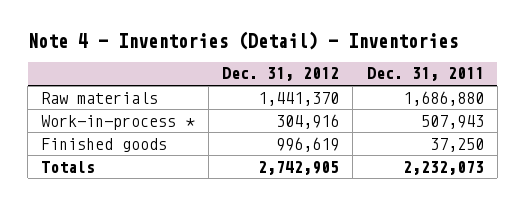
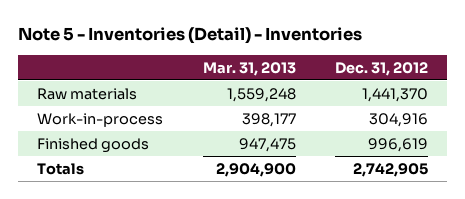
[27,31,458,51] Note 4 - Inventories (Detail) - Inventories -> [17,27,362,45] Note 5 - Inventories (Detail) - Inventories
[366,67,484,82] Dec. 31, 2011 -> none
none -> [202,61,296,76] Mar. 31, 2013
[41,114,196,130] Work-in-process * -> [37,112,164,127] Work-in-process

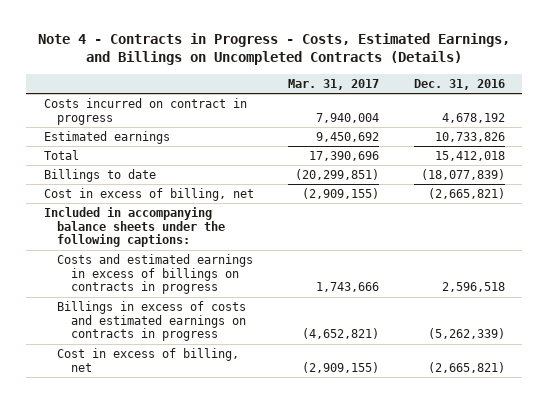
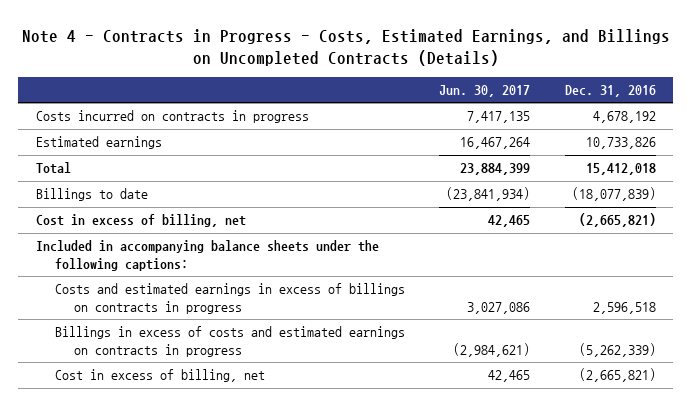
[288,78,380,90] Mar. 31, 2017 -> none
none -> [439,85,531,98] Jun. 30, 2017
[43,97,247,125] Costs incurred on contract in progress -> [35,110,309,124] Costs incurred on contracts in progress

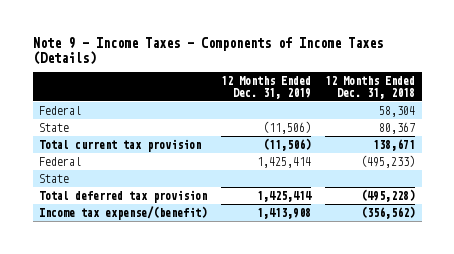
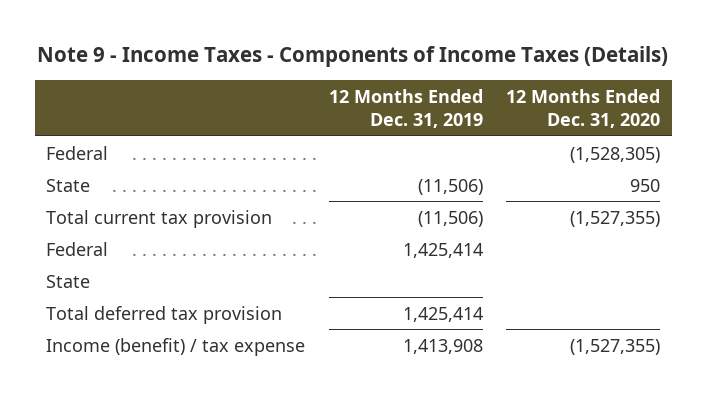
[325,76,416,100] 12 Months Ended Dec. 31, 2018 -> none
none -> [506,88,661,128] 12 Months Ended Dec. 31, 2020
[39,205,208,220] Income tax expense/(benefit) -> [46,337,306,356] Income (benefit) / tax expense

